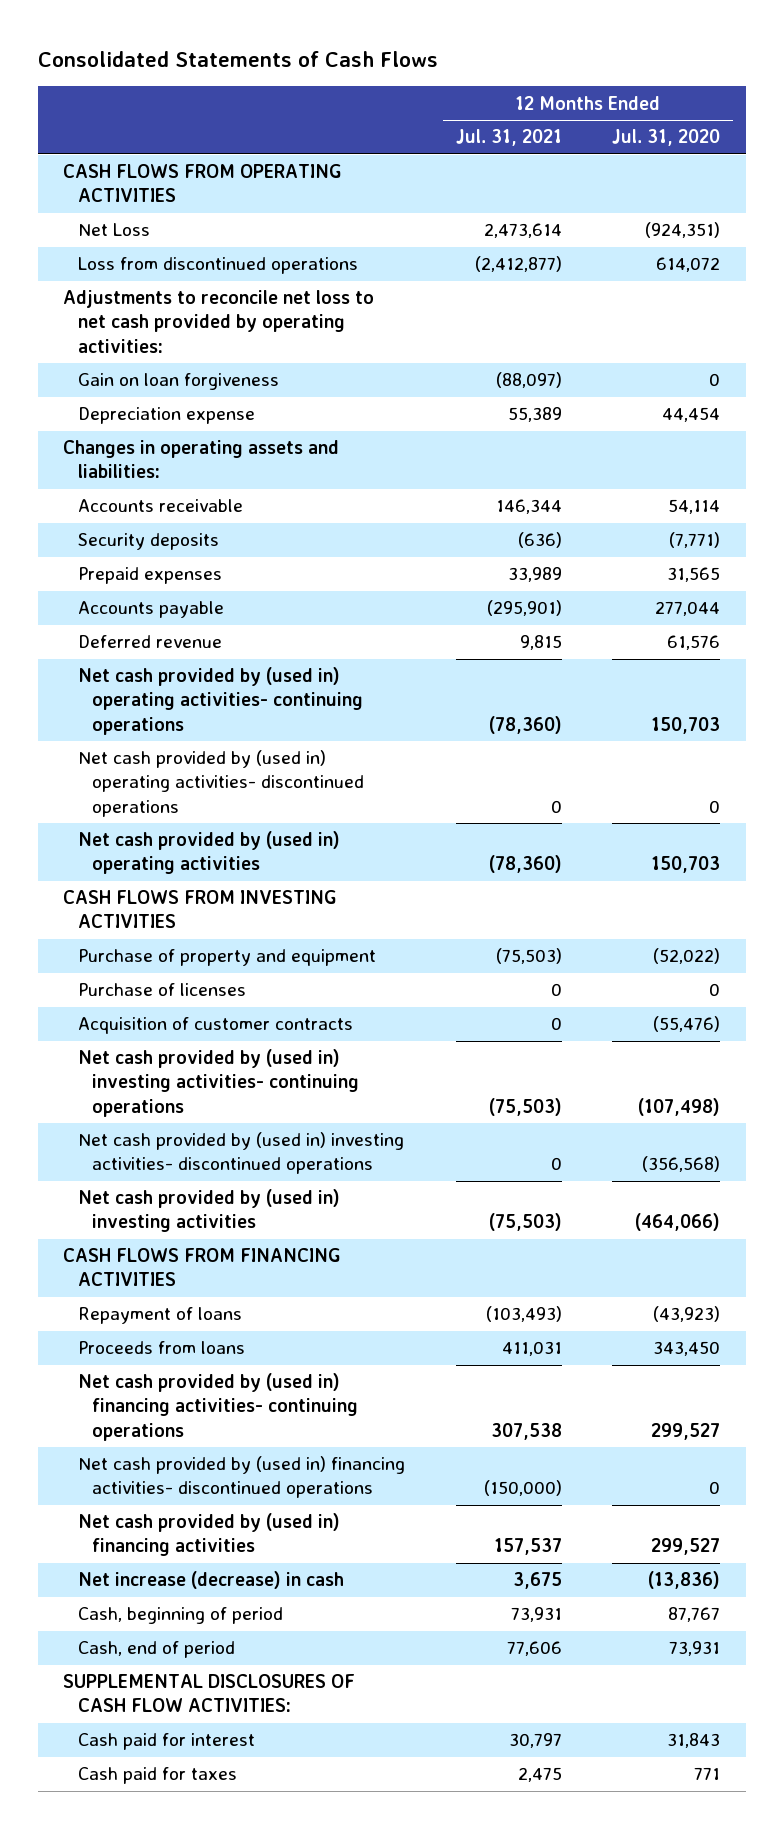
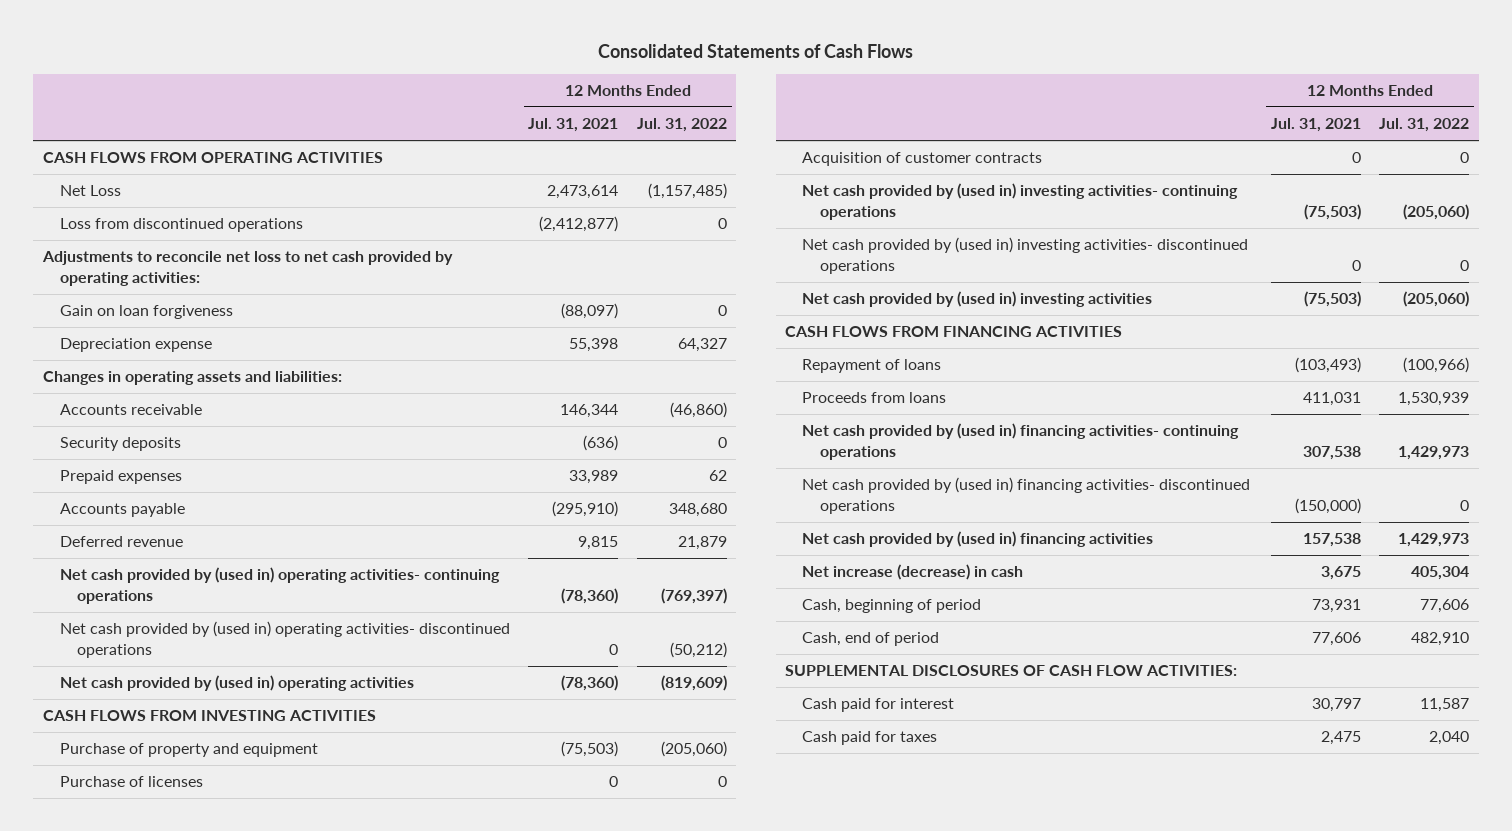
[612,129,721,147] Jul. 31, 2020 -> none
none -> [636,118,727,133] Jul. 31, 2022
[507,407,562,423] 55,389 -> [569,338,619,353] 55,398
[486,600,562,617] (295,901) -> [552,501,619,518] (295,910)
[493,1538,562,1556] 157,537 -> [1302,533,1361,548] 157,538

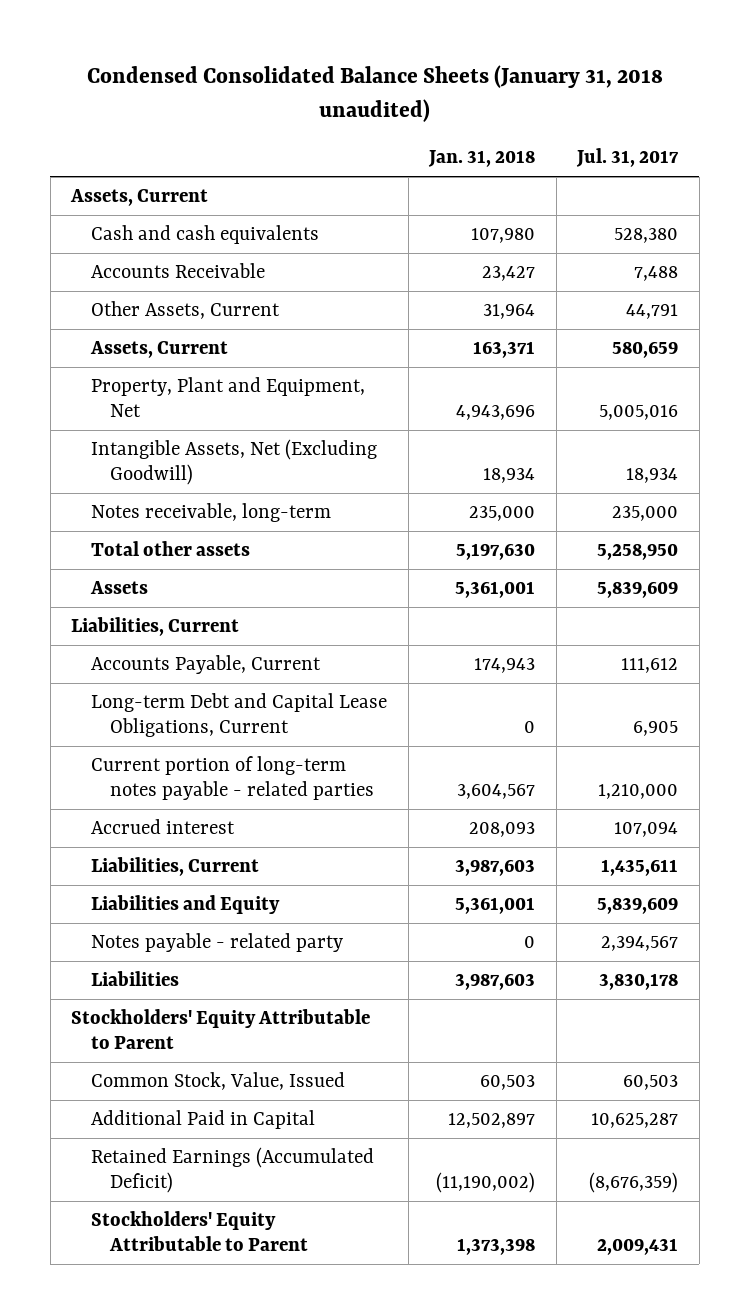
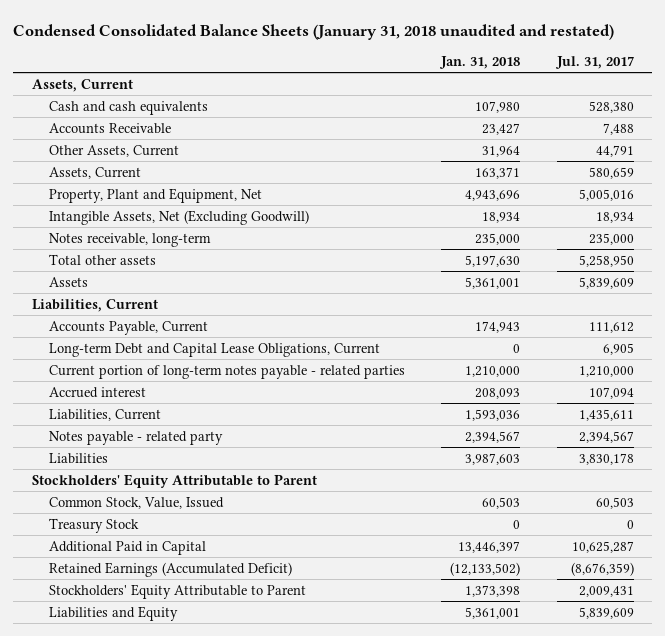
[86,65,663,122] Condensed Consolidated Balance Sheets (January 31, 2018 unaudited) -> [13,23,615,40] Condensed Consolidated Balance Sheets (January 31, 2018 unaudited and restated)
[457,784,536,800] 3,604,567 -> [465,365,521,377] 1,210,000
[455,859,536,877] 3,987,603 -> [465,408,521,421] 1,593,036
[524,936,536,949] 0 -> [465,430,521,443] 2,394,567
none -> [48,517,139,533] Treasury Stock
[448,1113,536,1129] 12,502,897 -> [458,540,521,553] 13,446,397
[436,1172,536,1194] (11,190,002) -> [450,561,521,576] (12,133,502)
[90,895,280,915] Liabilities and Equity -> [48,605,178,621] Liabilities and Equity

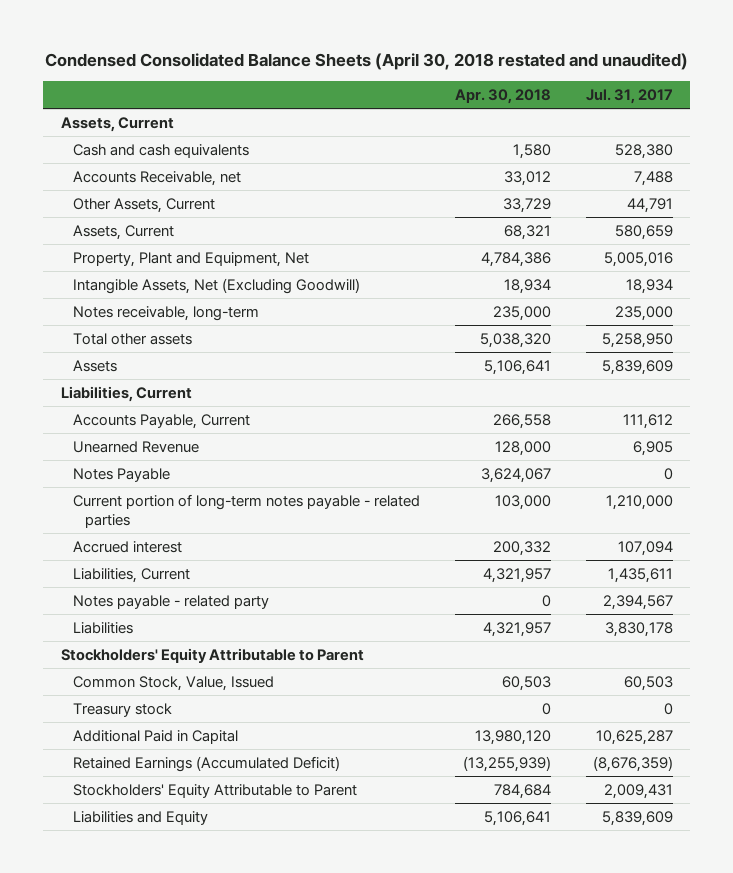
[13,23,615,40] Condensed Consolidated Balance Sheets (January 31, 2018 unaudited and restated) -> [44,53,688,71] Condensed Consolidated Balance Sheets (April 30, 2018 restated and unaudited)
[439,55,521,69] Jan. 31, 2018 -> none
none -> [454,89,551,105] Apr. 30, 2018
[48,122,171,134] Accounts Receivable -> [72,170,241,186] Accounts Receivable, net
[48,342,380,357] Long-term Debt and Capital Lease Obligations, Current -> [72,440,199,453] Unearned Revenue
none -> [72,467,170,482] Notes Payable
[48,517,139,533] Treasury Stock -> [72,702,172,717] Treasury stock

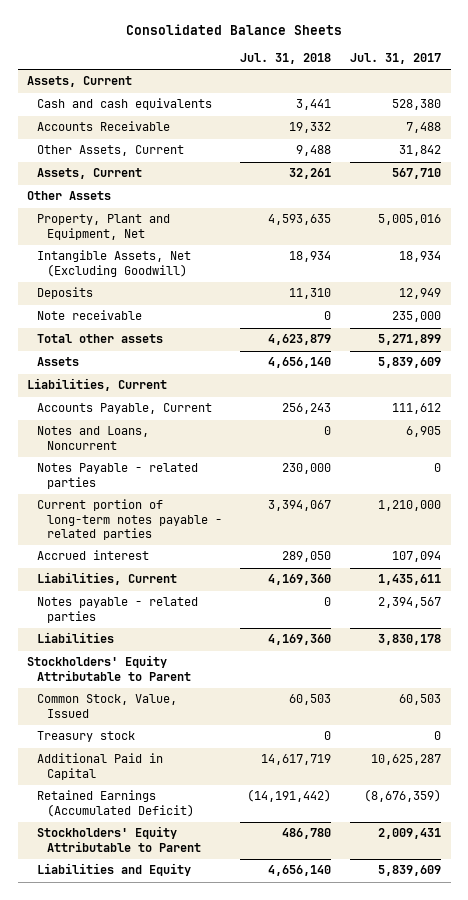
[44,53,688,71] Condensed Consolidated Balance Sheets (April 30, 2018 restated and unaudited) -> [126,24,343,36] Consolidated Balance Sheets
[454,89,551,105] Apr. 30, 2018 -> none
none -> [240,53,332,65] Jul. 31, 2018
[72,170,241,186] Accounts Receivable, net -> [36,121,170,132] Accounts Receivable
[626,197,673,213] 44,791 -> [399,145,442,157] 31,842
[614,224,673,240] 580,659 -> [392,168,442,180] 567,710
none -> [27,191,112,201] Other Assets
none -> [36,287,93,300] Deposits
[72,305,259,321] Notes receivable, long-term -> [36,310,142,321] Note receivable
[601,332,673,348] 5,258,950 -> [378,334,442,346] 5,271,899
[72,440,199,453] Unearned Revenue -> [36,426,149,450] Notes and Loans, Noncurrent
[72,467,170,482] Notes Payable -> [36,463,198,489] Notes Payable - related parties
[72,594,269,609] Notes payable - related party -> [36,597,198,623] Notes payable - related parties

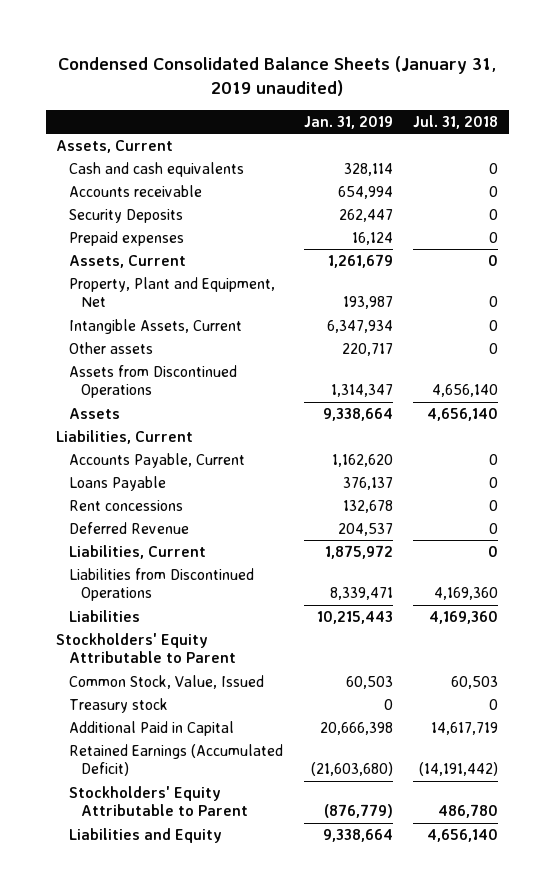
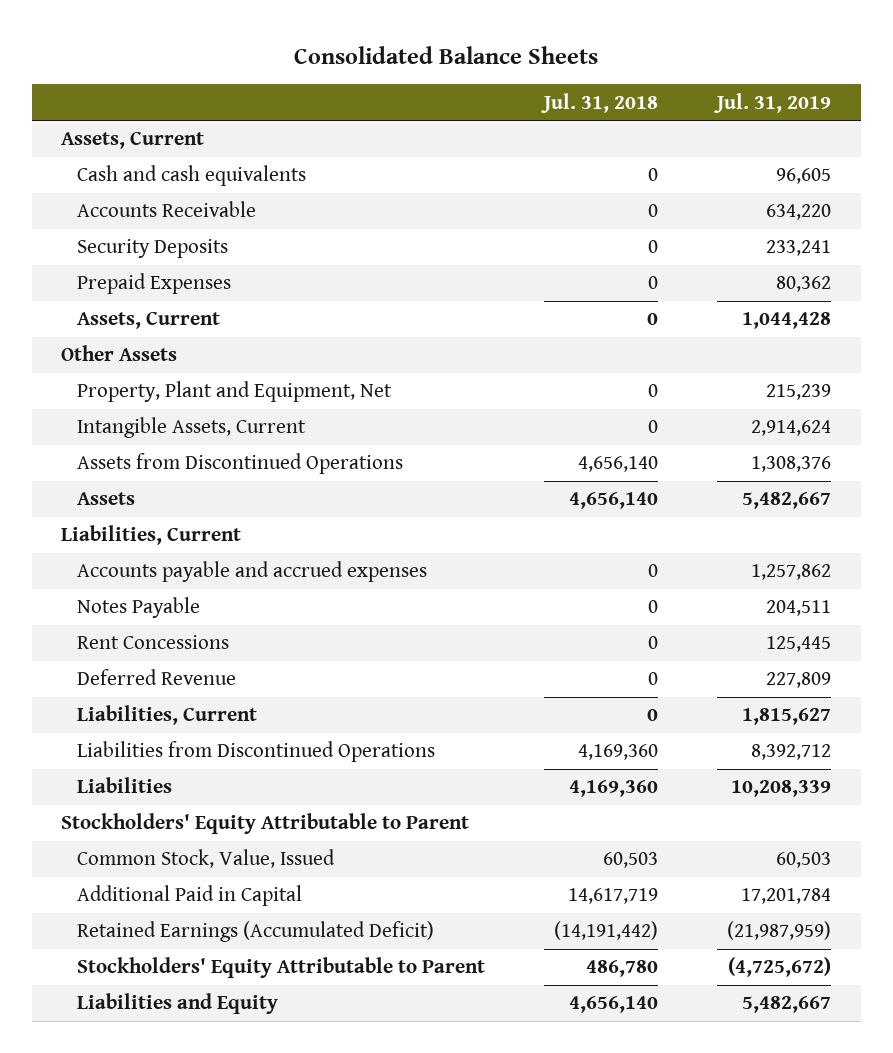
[58,56,497,97] Condensed Consolidated Balance Sheets (January 31, 2019 unaudited) -> [294,45,599,64] Consolidated Balance Sheets
[303,115,393,129] Jan. 31, 2019 -> none
none -> [714,92,832,113] Jul. 31, 2019
[68,184,202,197] Accounts receivable -> [76,201,256,218] Accounts Receivable
[68,230,184,246] Prepaid expenses -> [76,273,231,295] Prepaid Expenses
none -> [61,345,178,362] Other Assets
[68,341,153,354] Other assets -> none
[68,475,166,491] Loans Payable -> none
[68,452,245,468] Accounts Payable, Current -> [76,561,427,583] Accounts payable and accrued expenses
none -> [76,597,200,619] Notes Payable
[68,499,183,511] Rent concessions -> [76,635,229,650] Rent Concessions
[68,697,168,713] Treasury stock -> none

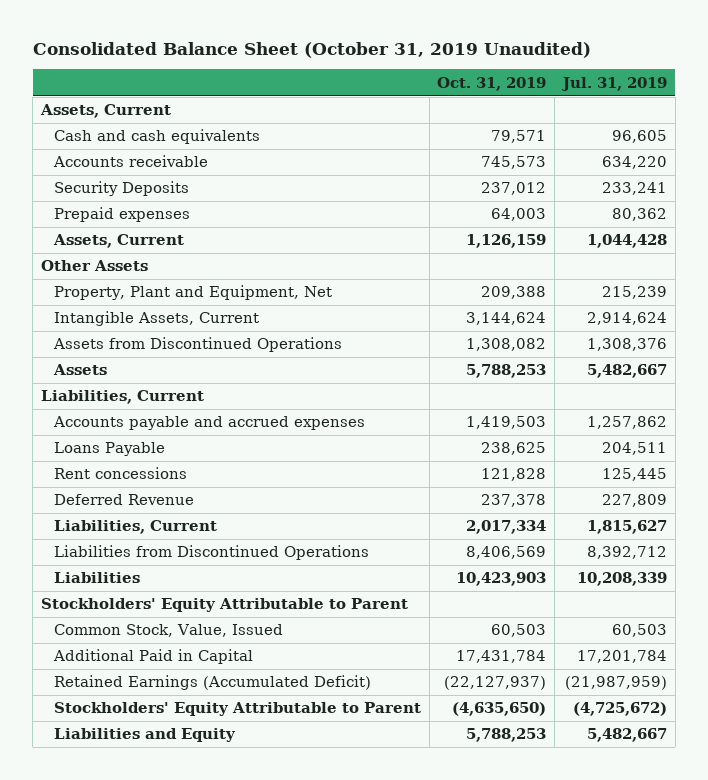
[294,45,599,64] Consolidated Balance Sheets -> [32,41,591,58] Consolidated Balance Sheet (October 31, 2019 Unaudited)
[541,92,659,113] Jul. 31, 2018 -> none
none -> [437,76,547,91] Oct. 31, 2019
[76,201,256,218] Accounts Receivable -> [52,155,208,168] Accounts receivable
[76,273,231,295] Prepaid Expenses -> [53,207,190,223] Prepaid expenses
[76,597,200,619] Notes Payable -> [53,442,165,457] Loans Payable
[76,635,229,650] Rent Concessions -> [53,467,187,480] Rent concessions

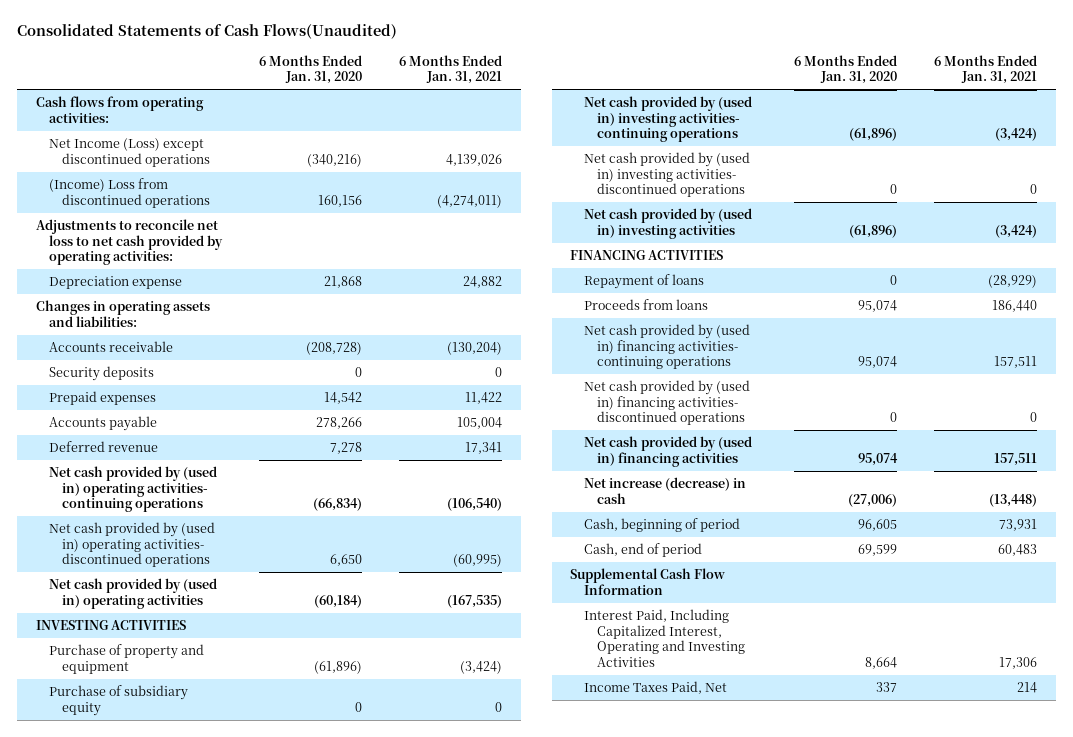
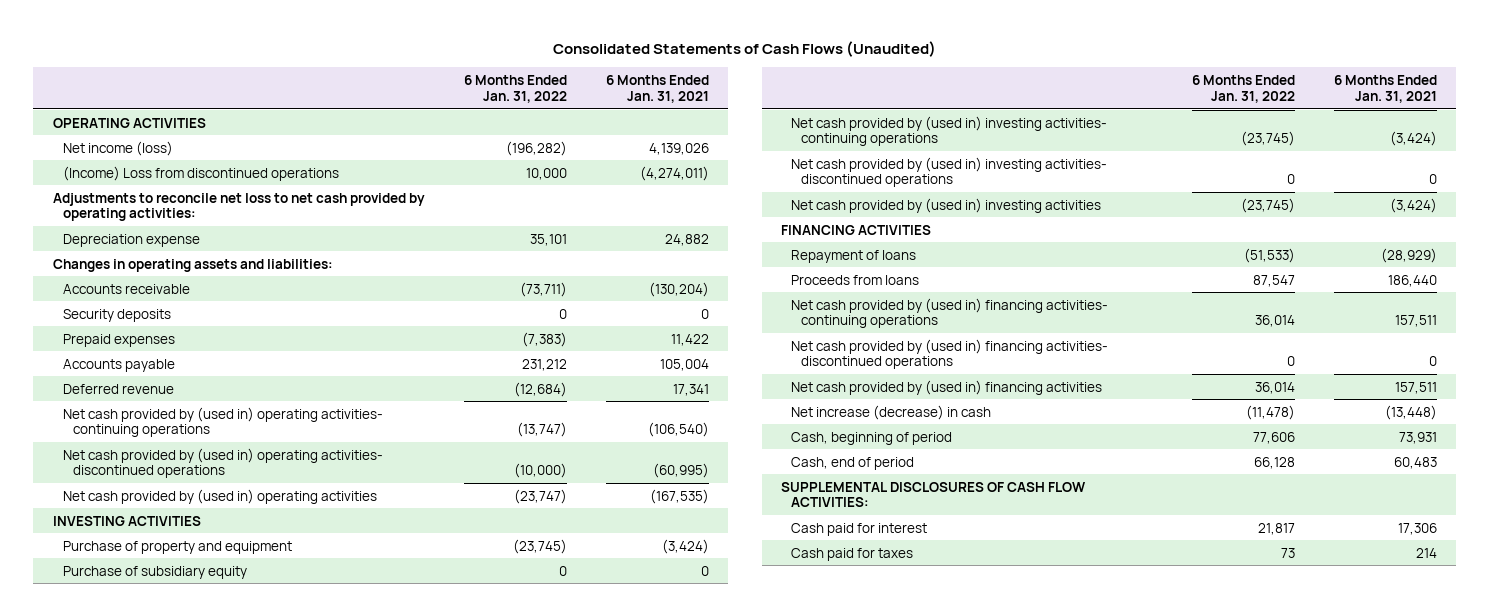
[17,24,398,40] Consolidated Statements of Cash Flows(Unaudited) -> [552,40,936,57] Consolidated Statements of Cash Flows (Unaudited)
[259,54,363,85] 6 Months Ended Jan. 31, 2020 -> none
none -> [463,74,567,103] 6 Months Ended Jan. 31, 2022
[35,95,204,123] Cash flows from operating activities: -> [52,117,206,128] OPERATING ACTIVITIES
[49,137,211,167] Net Income (Loss) except discontinued operations -> [62,140,173,156] Net income (loss)
[570,567,726,595] Supplemental Cash Flow Information -> [780,481,1086,508] SUPPLEMENTAL DISCLOSURES OF CASH FLOW ACTIVITIES:
[583,608,746,667] Interest Paid, Including Capitalized Interest, Operating and Investing Activities -> [790,522,927,536] Cash paid for interest
[583,680,727,694] Income Taxes Paid, Net -> [790,547,913,561] Cash paid for taxes

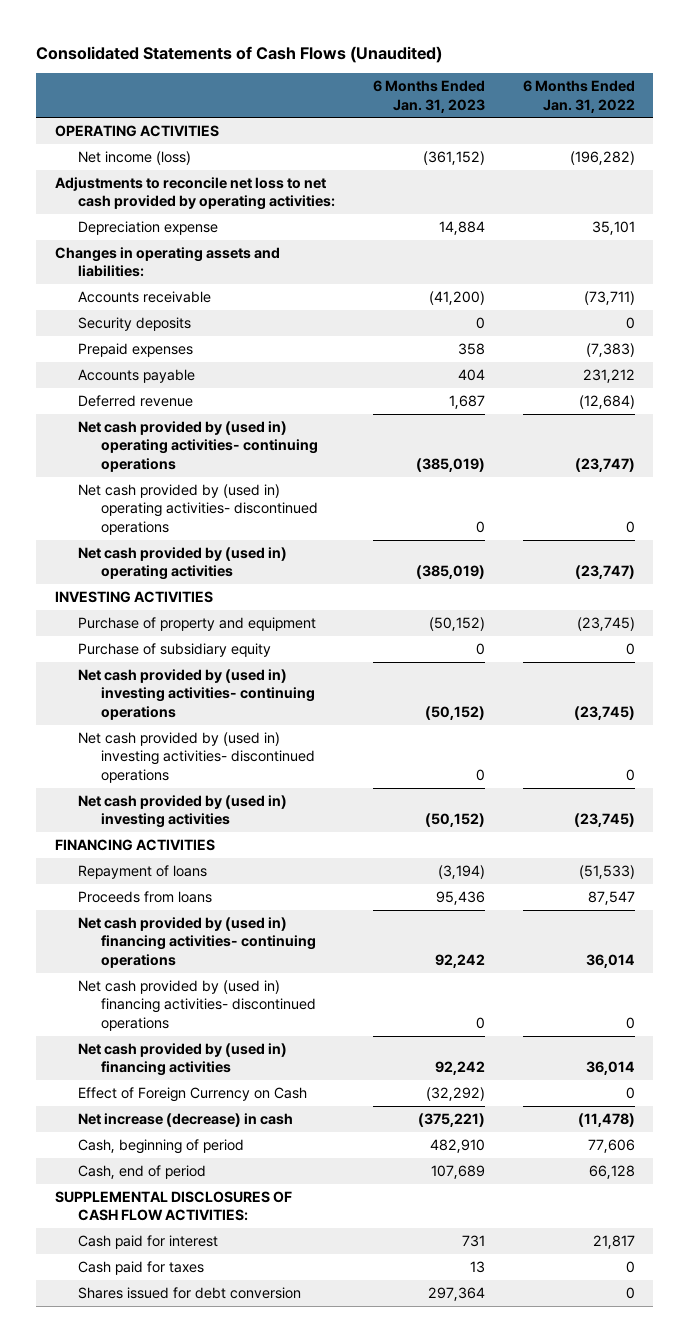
[605,74,709,103] 6 Months Ended Jan. 31, 2021 -> none
none -> [372,80,485,113] 6 Months Ended Jan. 31, 2023
[62,165,339,181] (Income) Loss from discontinued operations -> none
[516,422,567,438] (13,747) -> [574,457,635,472] (23,747)
[513,463,567,479] (10,000) -> [625,520,635,533] 0
none -> [78,1087,308,1103] Effect of Foreign Currency on Cash
[1280,547,1295,558] 73 -> [625,1261,635,1274] 0
none -> [78,1287,302,1300] Shares issued for debt conversion

